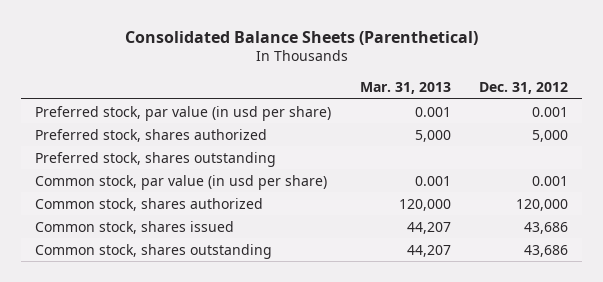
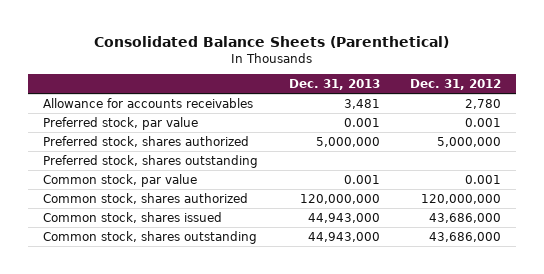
[359,81,451,94] Mar. 31, 2013 -> none
none -> [288,79,380,91] Dec. 31, 2013
none -> [43,97,254,108] Allowance for accounts receivables
[35,105,332,121] Preferred stock, par value (in usd per share) -> [43,116,199,130] Preferred stock, par value
[531,129,568,142] 5,000 -> [436,136,501,147] 5,000,000
[35,174,328,190] Common stock, par value (in usd per share) -> [43,173,198,187] Common stock, par value
[515,198,568,211] 120,000 -> [420,193,501,204] 120,000,000
[523,221,568,234] 43,686 -> [428,212,501,223] 43,686,000
[523,244,568,257] 43,686 -> [428,231,501,242] 43,686,000

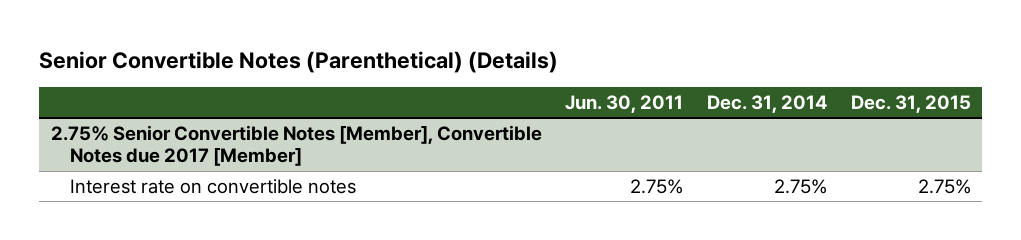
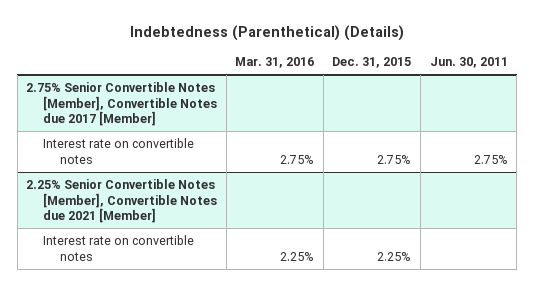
[38,51,558,74] Senior Convertible Notes (Parenthetical) (Details) -> [129,24,404,41] Indebtedness (Parenthetical) (Details)
[706,94,827,113] Dec. 31, 2014 -> none
none -> [235,57,315,69] Mar. 31, 2016
none -> [26,179,217,224] 2.25% Senior Convertible Notes [Member], Convertible Notes due 2021 [Member]
none -> [42,235,194,261] Interest rate on convertible notes

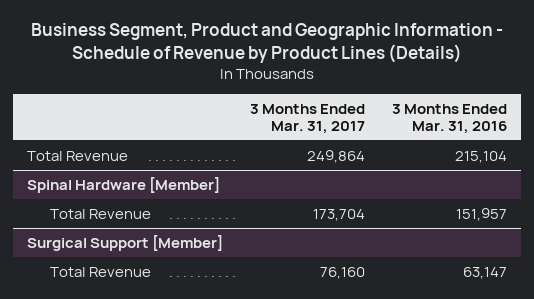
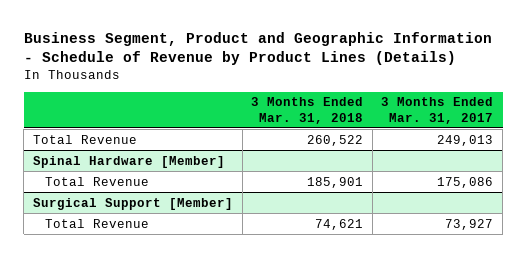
[392,103,508,135] 3 Months Ended Mar. 31, 2016 -> none
none -> [251,97,364,124] 3 Months Ended Mar. 31, 2018
[306,149,365,163] 249,864 -> [437,134,494,146] 249,013
[312,208,365,221] 173,704 -> [437,176,494,188] 175,086
[319,266,365,279] 76,160 -> [445,218,494,230] 73,927

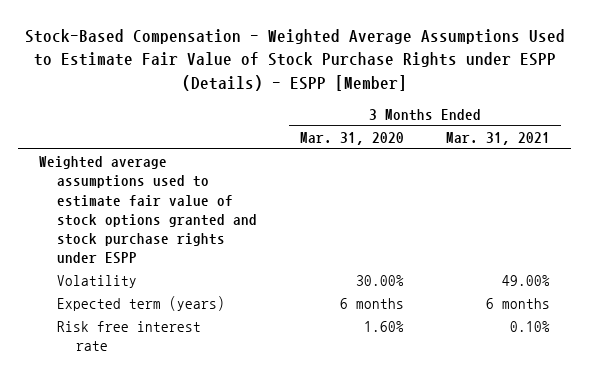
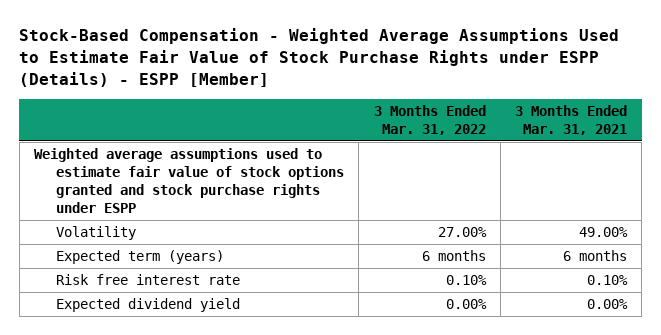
[299,131,404,145] Mar. 31, 2020 -> none
none -> [373,104,486,135] 3 Months Ended Mar. 31, 2022
none -> [56,298,241,313] Expected dividend yield

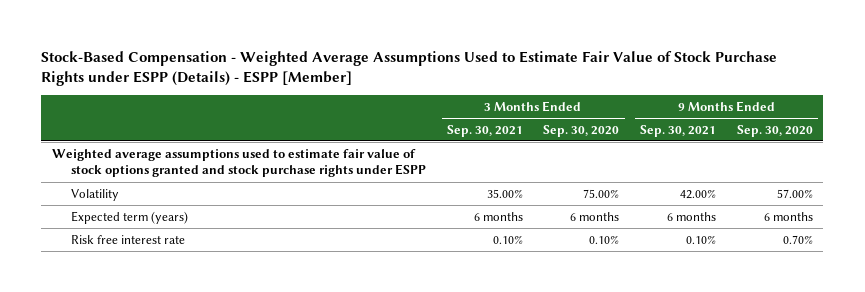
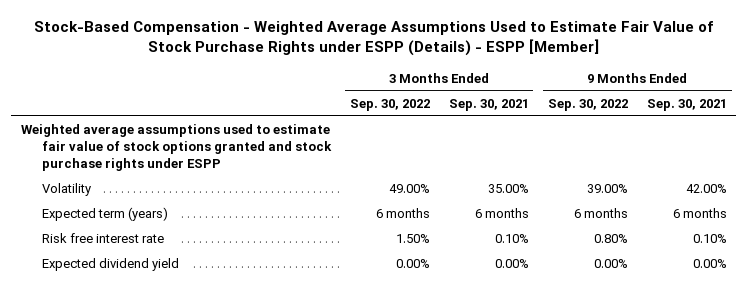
[543,124,620,137] Sep. 30, 2020 -> none
[737,124,814,137] Sep. 30, 2020 -> none
none -> [349,98,430,111] Sep. 30, 2022
none -> [547,98,628,111] Sep. 30, 2022
none -> [41,258,179,272] Expected dividend yield

